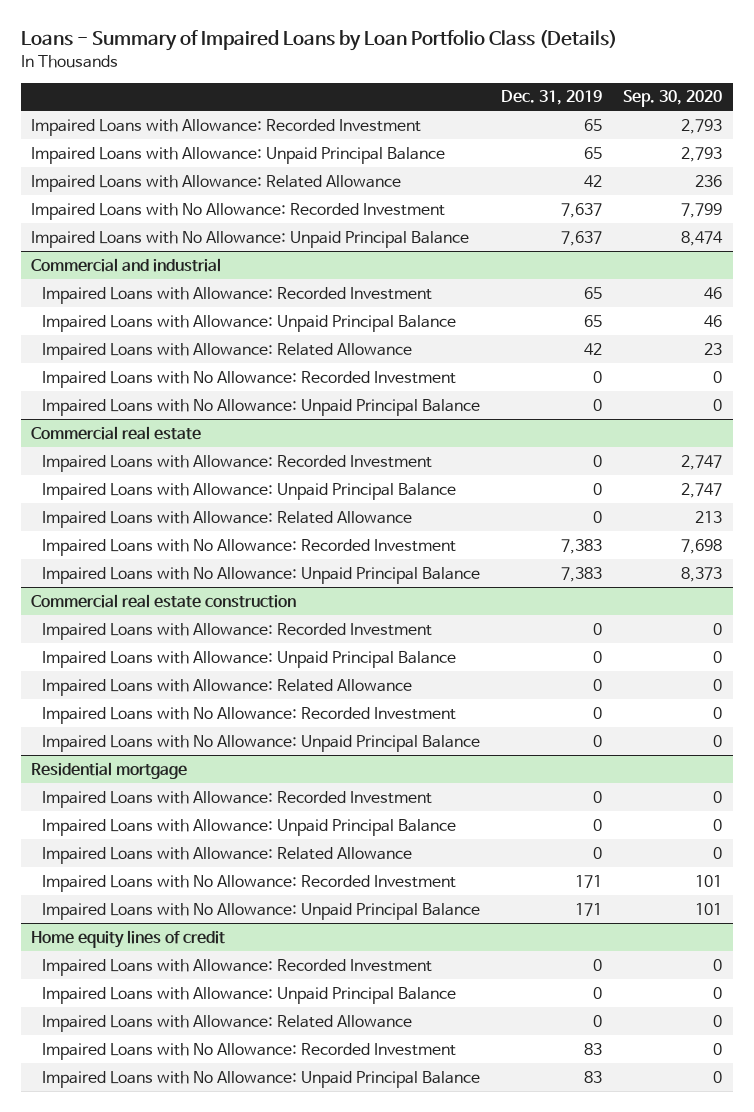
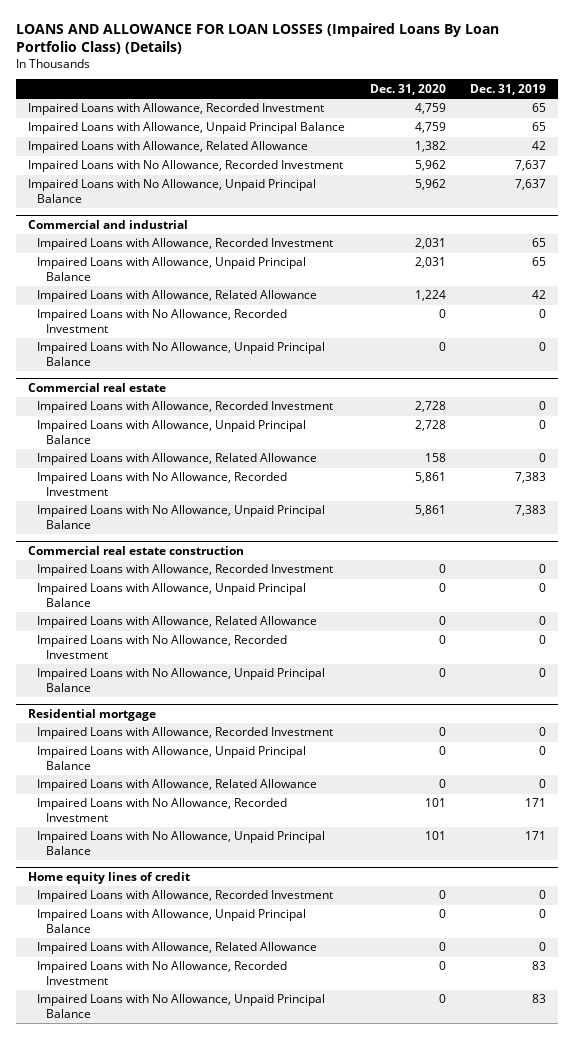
[20,30,617,52] Loans - Summary of Impaired Loans by Loan Portfolio Class (Details) -> [15,22,499,54] LOANS AND ALLOWANCE FOR LOAN LOSSES (Impaired Loans By Loan Portfolio Class) (Details)
[623,90,723,108] Sep. 30, 2020 -> none
none -> [369,83,446,95] Dec. 31, 2020
[31,118,422,136] Impaired Loans with Allowance: Recorded Investment -> [27,103,324,116] Impaired Loans with Allowance, Recorded Investment
[31,146,446,164] Impaired Loans with Allowance: Unpaid Principal Balance -> [27,122,345,135] Impaired Loans with Allowance, Unpaid Principal Balance
[31,174,402,192] Impaired Loans with Allowance: Related Allowance -> [27,141,308,154] Impaired Loans with Allowance, Related Allowance
[31,202,446,220] Impaired Loans with No Allowance: Recorded Investment -> [27,160,343,173] Impaired Loans with No Allowance, Recorded Investment
[31,230,470,248] Impaired Loans with No Allowance: Unpaid Principal Balance -> [27,179,316,204] Impaired Loans with No Allowance, Unpaid Principal Balance
[42,286,433,304] Impaired Loans with Allowance: Recorded Investment -> [36,238,333,251] Impaired Loans with Allowance, Recorded Investment
[42,314,457,332] Impaired Loans with Allowance: Unpaid Principal Balance -> [36,257,306,282] Impaired Loans with Allowance, Unpaid Principal Balance
[42,342,413,360] Impaired Loans with Allowance: Related Allowance -> [36,290,317,303] Impaired Loans with Allowance, Related Allowance
[42,370,457,388] Impaired Loans with No Allowance: Recorded Investment -> [36,309,287,334] Impaired Loans with No Allowance, Recorded Investment
[42,398,481,416] Impaired Loans with No Allowance: Unpaid Principal Balance -> [36,342,325,367] Impaired Loans with No Allowance, Unpaid Principal Balance
[42,454,433,472] Impaired Loans with Allowance: Recorded Investment -> [36,401,333,414] Impaired Loans with Allowance, Recorded Investment
[42,482,457,500] Impaired Loans with Allowance: Unpaid Principal Balance -> [36,420,306,445] Impaired Loans with Allowance, Unpaid Principal Balance
[42,510,413,528] Impaired Loans with Allowance: Related Allowance -> [36,453,317,466] Impaired Loans with Allowance, Related Allowance
[42,538,457,556] Impaired Loans with No Allowance: Recorded Investment -> [36,472,287,497] Impaired Loans with No Allowance, Recorded Investment
[42,566,481,584] Impaired Loans with No Allowance: Unpaid Principal Balance -> [36,505,325,530] Impaired Loans with No Allowance, Unpaid Principal Balance
[42,622,433,640] Impaired Loans with Allowance: Recorded Investment -> [36,564,333,577] Impaired Loans with Allowance, Recorded Investment
[42,650,457,668] Impaired Loans with Allowance: Unpaid Principal Balance -> [36,583,306,608] Impaired Loans with Allowance, Unpaid Principal Balance
[42,678,413,696] Impaired Loans with Allowance: Related Allowance -> [36,616,317,629] Impaired Loans with Allowance, Related Allowance
[42,706,457,724] Impaired Loans with No Allowance: Recorded Investment -> [36,635,287,660] Impaired Loans with No Allowance, Recorded Investment
[42,734,481,752] Impaired Loans with No Allowance: Unpaid Principal Balance -> [36,668,325,693] Impaired Loans with No Allowance, Unpaid Principal Balance
[42,790,433,808] Impaired Loans with Allowance: Recorded Investment -> [36,727,333,740] Impaired Loans with Allowance, Recorded Investment
[42,818,457,836] Impaired Loans with Allowance: Unpaid Principal Balance -> [36,746,306,771] Impaired Loans with Allowance, Unpaid Principal Balance
[42,846,413,864] Impaired Loans with Allowance: Related Allowance -> [36,779,317,792] Impaired Loans with Allowance, Related Allowance
[42,874,457,892] Impaired Loans with No Allowance: Recorded Investment -> [36,798,287,823] Impaired Loans with No Allowance, Recorded Investment
[42,902,481,920] Impaired Loans with No Allowance: Unpaid Principal Balance -> [36,831,325,856] Impaired Loans with No Allowance, Unpaid Principal Balance
[42,958,433,976] Impaired Loans with Allowance: Recorded Investment -> [36,890,333,903] Impaired Loans with Allowance, Recorded Investment
[42,986,457,1004] Impaired Loans with Allowance: Unpaid Principal Balance -> [36,909,306,934] Impaired Loans with Allowance, Unpaid Principal Balance
[42,1014,413,1032] Impaired Loans with Allowance: Related Allowance -> [36,942,317,955] Impaired Loans with Allowance, Related Allowance
[42,1042,457,1060] Impaired Loans with No Allowance: Recorded Investment -> [36,961,287,986] Impaired Loans with No Allowance, Recorded Investment
[42,1070,481,1088] Impaired Loans with No Allowance: Unpaid Principal Balance -> [36,994,325,1019] Impaired Loans with No Allowance, Unpaid Principal Balance

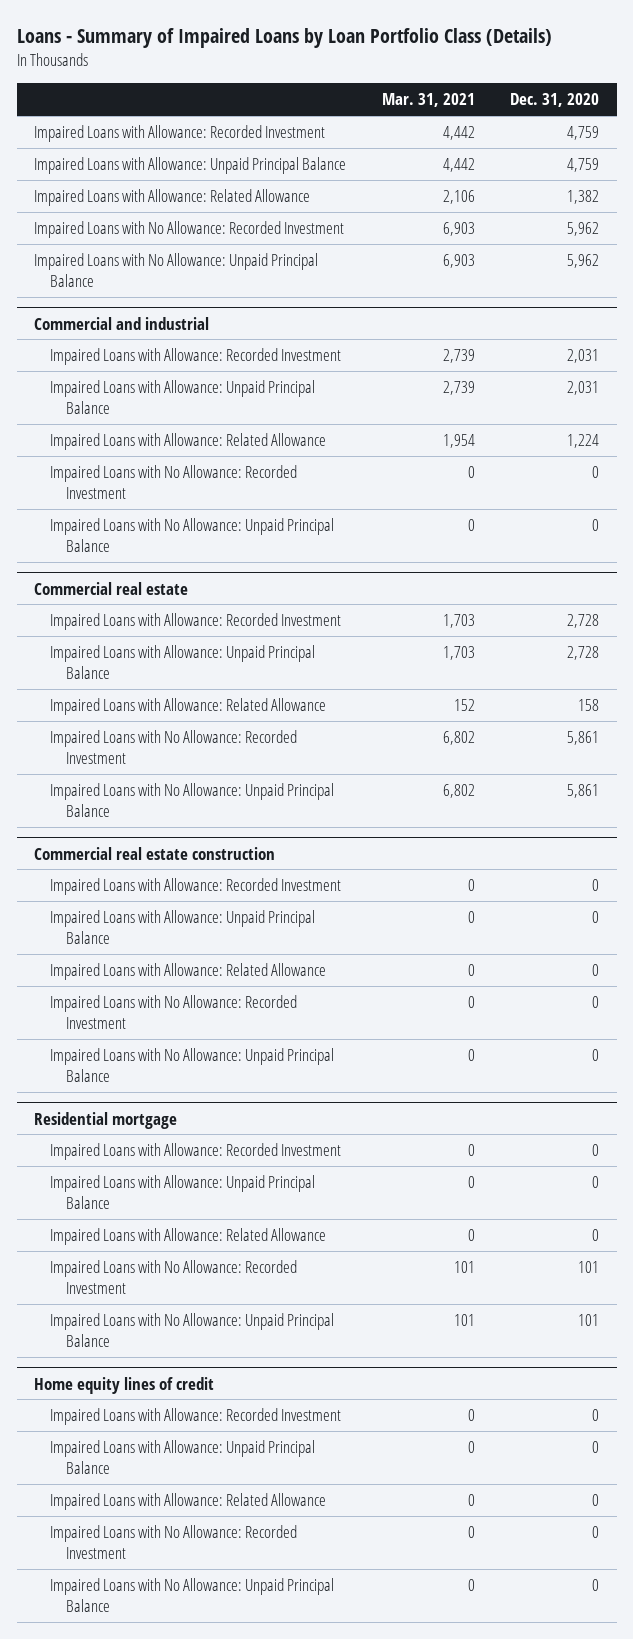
[15,22,499,54] LOANS AND ALLOWANCE FOR LOAN LOSSES (Impaired Loans By Loan Portfolio Class) (Details) -> [16,28,552,49] Loans - Summary of Impaired Loans by Loan Portfolio Class (Details)
[470,83,547,95] Dec. 31, 2019 -> none
none -> [381,93,475,108] Mar. 31, 2021
[27,103,324,116] Impaired Loans with Allowance, Recorded Investment -> [34,124,326,142] Impaired Loans with Allowance: Recorded Investment
[27,122,345,135] Impaired Loans with Allowance, Unpaid Principal Balance -> [34,156,347,174] Impaired Loans with Allowance: Unpaid Principal Balance
[27,141,308,154] Impaired Loans with Allowance, Related Allowance -> [34,188,311,206] Impaired Loans with Allowance: Related Allowance
[27,160,343,173] Impaired Loans with No Allowance, Recorded Investment -> [34,220,345,238] Impaired Loans with No Allowance: Recorded Investment
[27,179,316,204] Impaired Loans with No Allowance, Unpaid Principal Balance -> [34,252,319,288] Impaired Loans with No Allowance: Unpaid Principal Balance
[36,238,333,251] Impaired Loans with Allowance, Recorded Investment -> [50,347,342,365] Impaired Loans with Allowance: Recorded Investment
[36,257,306,282] Impaired Loans with Allowance, Unpaid Principal Balance -> [50,379,316,415] Impaired Loans with Allowance: Unpaid Principal Balance
[36,290,317,303] Impaired Loans with Allowance, Related Allowance -> [50,432,327,450] Impaired Loans with Allowance: Related Allowance
[36,309,287,334] Impaired Loans with No Allowance, Recorded Investment -> [50,464,298,500] Impaired Loans with No Allowance: Recorded Investment
[36,342,325,367] Impaired Loans with No Allowance, Unpaid Principal Balance -> [50,517,335,553] Impaired Loans with No Allowance: Unpaid Principal Balance
[36,401,333,414] Impaired Loans with Allowance, Recorded Investment -> [50,612,342,630] Impaired Loans with Allowance: Recorded Investment
[36,420,306,445] Impaired Loans with Allowance, Unpaid Principal Balance -> [50,644,316,680] Impaired Loans with Allowance: Unpaid Principal Balance
[36,453,317,466] Impaired Loans with Allowance, Related Allowance -> [50,697,327,715] Impaired Loans with Allowance: Related Allowance
[36,472,287,497] Impaired Loans with No Allowance, Recorded Investment -> [50,729,298,765] Impaired Loans with No Allowance: Recorded Investment
[36,505,325,530] Impaired Loans with No Allowance, Unpaid Principal Balance -> [50,782,335,818] Impaired Loans with No Allowance: Unpaid Principal Balance
[36,564,333,577] Impaired Loans with Allowance, Recorded Investment -> [50,877,342,895] Impaired Loans with Allowance: Recorded Investment
[36,583,306,608] Impaired Loans with Allowance, Unpaid Principal Balance -> [50,909,316,945] Impaired Loans with Allowance: Unpaid Principal Balance
[36,616,317,629] Impaired Loans with Allowance, Related Allowance -> [50,962,327,980] Impaired Loans with Allowance: Related Allowance
[36,635,287,660] Impaired Loans with No Allowance, Recorded Investment -> [50,994,298,1030] Impaired Loans with No Allowance: Recorded Investment
[36,668,325,693] Impaired Loans with No Allowance, Unpaid Principal Balance -> [50,1047,335,1083] Impaired Loans with No Allowance: Unpaid Principal Balance
[36,727,333,740] Impaired Loans with Allowance, Recorded Investment -> [50,1142,342,1160] Impaired Loans with Allowance: Recorded Investment
[36,746,306,771] Impaired Loans with Allowance, Unpaid Principal Balance -> [50,1174,316,1210] Impaired Loans with Allowance: Unpaid Principal Balance
[36,779,317,792] Impaired Loans with Allowance, Related Allowance -> [50,1227,327,1245] Impaired Loans with Allowance: Related Allowance
[36,798,287,823] Impaired Loans with No Allowance, Recorded Investment -> [50,1259,298,1295] Impaired Loans with No Allowance: Recorded Investment
[36,831,325,856] Impaired Loans with No Allowance, Unpaid Principal Balance -> [50,1312,335,1348] Impaired Loans with No Allowance: Unpaid Principal Balance
[36,890,333,903] Impaired Loans with Allowance, Recorded Investment -> [50,1407,342,1425] Impaired Loans with Allowance: Recorded Investment
[36,909,306,934] Impaired Loans with Allowance, Unpaid Principal Balance -> [50,1439,316,1475] Impaired Loans with Allowance: Unpaid Principal Balance
[36,942,317,955] Impaired Loans with Allowance, Related Allowance -> [50,1492,327,1510] Impaired Loans with Allowance: Related Allowance
[36,961,287,986] Impaired Loans with No Allowance, Recorded Investment -> [50,1524,298,1560] Impaired Loans with No Allowance: Recorded Investment
[36,994,325,1019] Impaired Loans with No Allowance, Unpaid Principal Balance -> [50,1577,335,1613] Impaired Loans with No Allowance: Unpaid Principal Balance

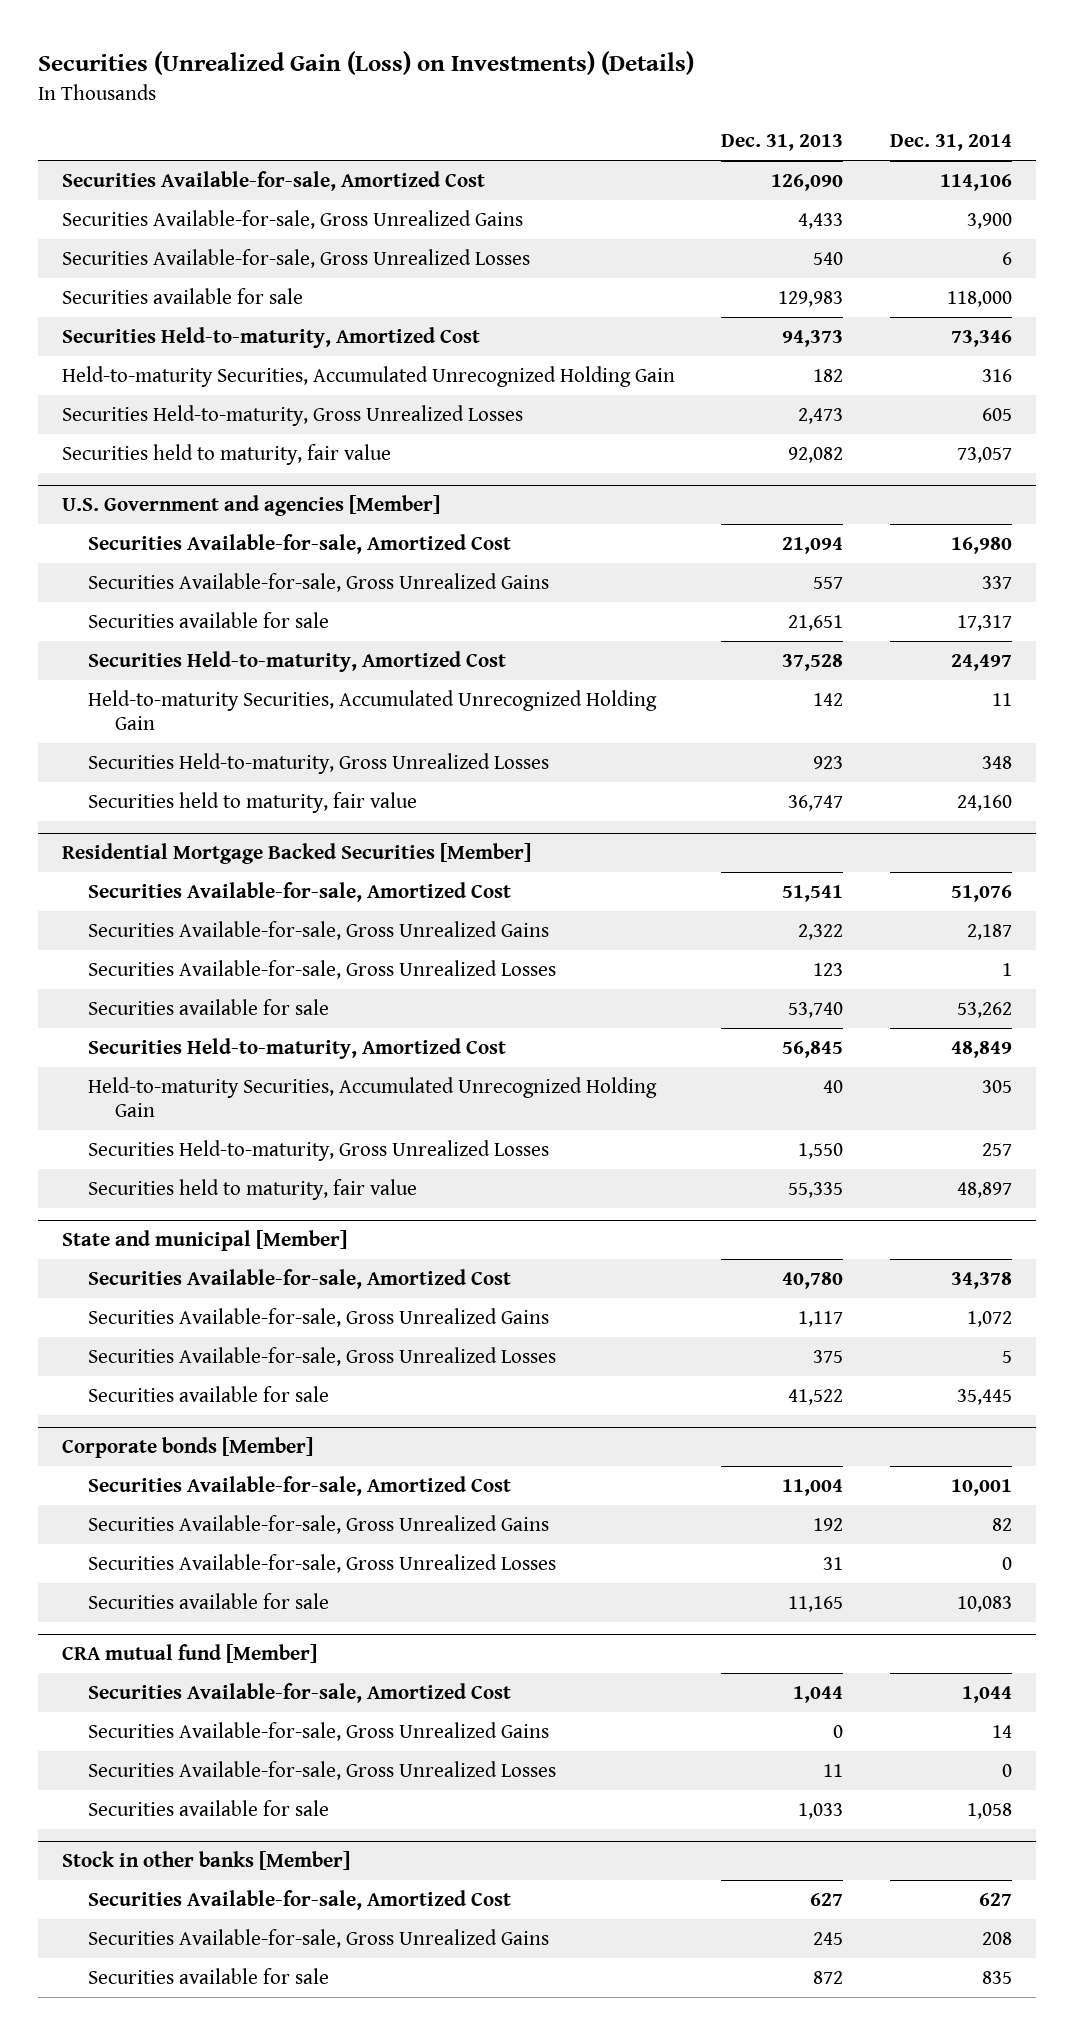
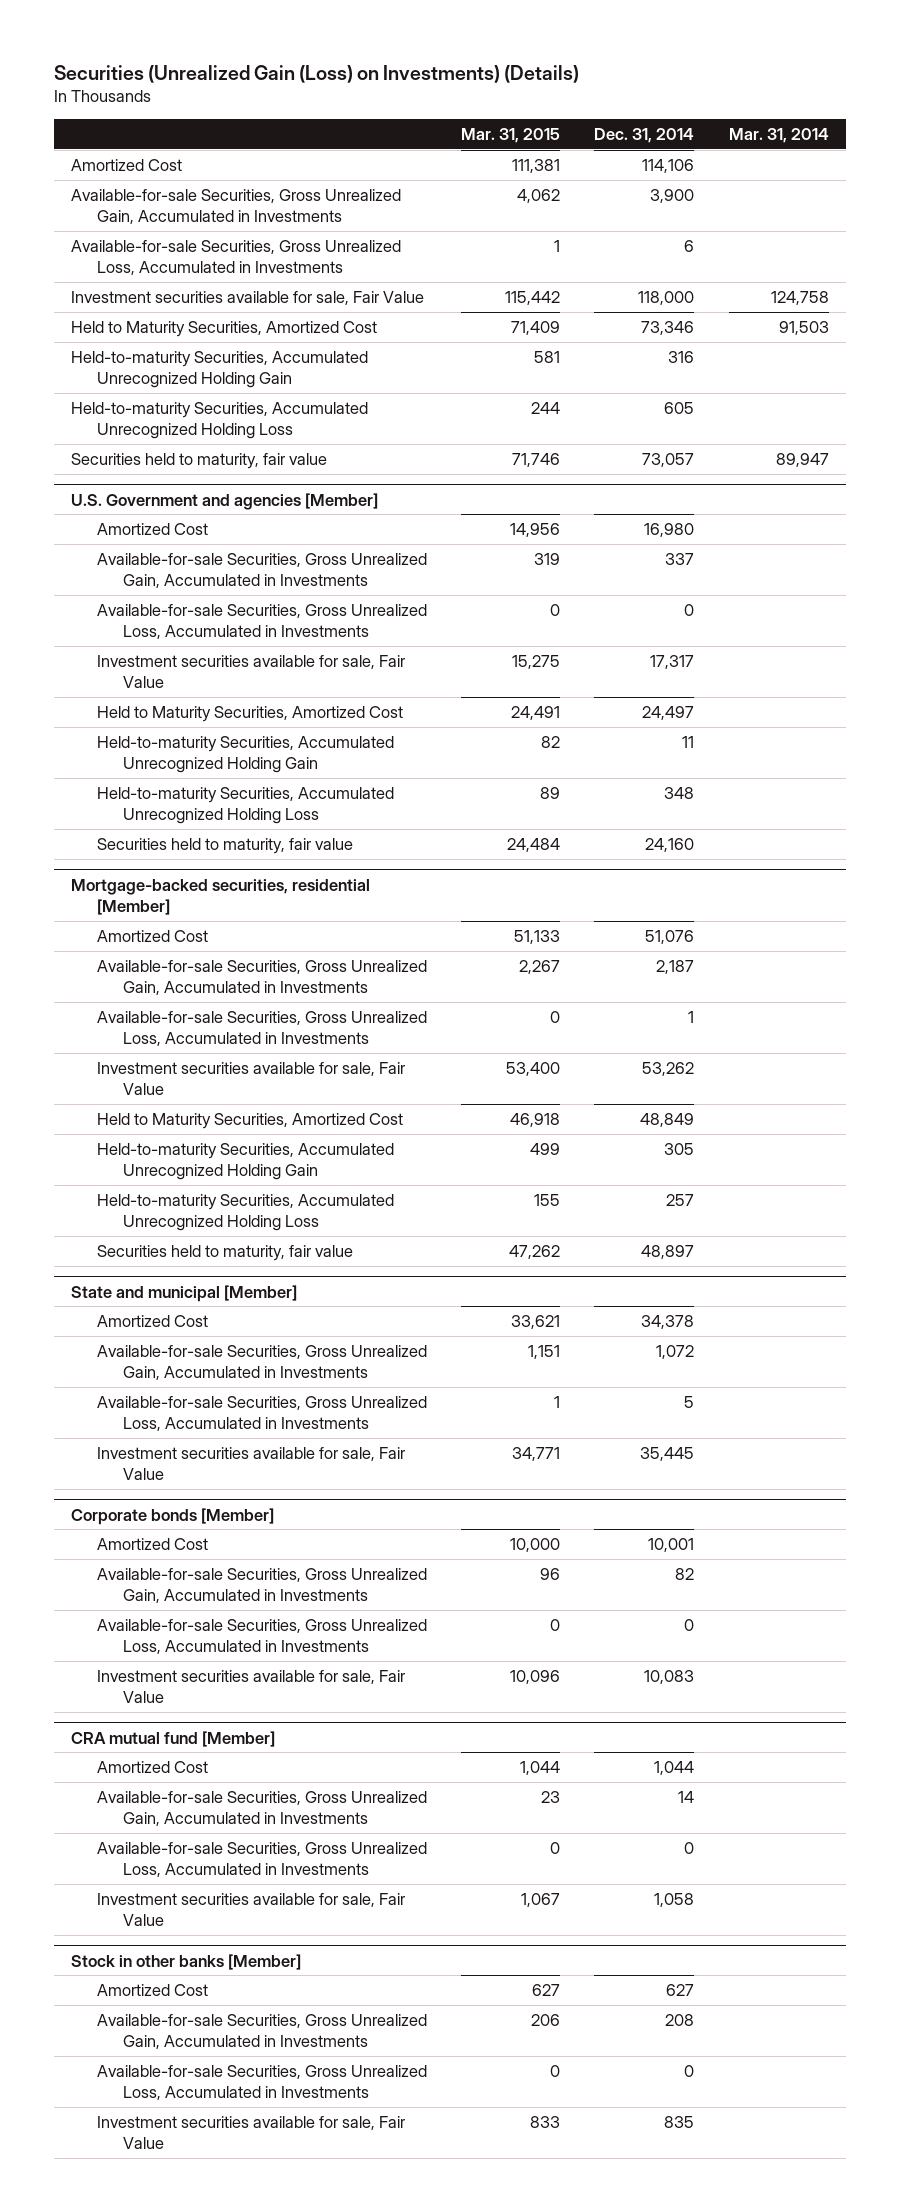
[721,134,844,152] Dec. 31, 2013 -> none
none -> [461,128,561,144] Mar. 31, 2015
none -> [728,128,829,144] Mar. 31, 2014
[61,171,485,192] Securities Available-for-sale, Amortized Cost -> [70,158,182,171] Amortized Cost
[61,210,523,230] Securities Available-for-sale, Gross Unrealized Gains -> [70,188,401,225] Available-for-sale Securities, Gross Unrealized Gain, Accumulated in Investments
[61,249,530,269] Securities Available-for-sale, Gross Unrealized Losses -> [70,239,401,276] Available-for-sale Securities, Gross Unrealized Loss, Accumulated in Investments
[61,288,303,305] Securities available for sale -> [70,290,424,305] Investment securities available for sale, Fair Value
[61,327,480,349] Securities Held-to-maturity, Amortized Cost -> [70,320,377,337] Held to Maturity Securities, Amortized Cost
[61,405,523,427] Securities Held-to-maturity, Gross Unrealized Losses -> [70,401,368,440] Held-to-maturity Securities, Accumulated Unrecognized Holding Loss
[88,534,512,555] Securities Available-for-sale, Amortized Cost -> [96,522,208,535] Amortized Cost
[88,573,550,593] Securities Available-for-sale, Gross Unrealized Gains -> [96,552,427,589] Available-for-sale Securities, Gross Unrealized Gain, Accumulated in Investments
none -> [96,603,427,640] Available-for-sale Securities, Gross Unrealized Loss, Accumulated in Investments
[88,612,330,629] Securities available for sale -> [96,654,405,689] Investment securities available for sale, Fair Value
[88,651,507,673] Securities Held-to-maturity, Amortized Cost -> [96,705,403,722] Held to Maturity Securities, Amortized Cost
[88,753,550,775] Securities Held-to-maturity, Gross Unrealized Losses -> [96,786,394,825] Held-to-maturity Securities, Accumulated Unrecognized Holding Loss
[61,843,531,865] Residential Mortgage Backed Securities [Member] -> [70,878,370,916] Mortgage-backed securities, residential [Member]
[88,882,512,903] Securities Available-for-sale, Amortized Cost -> [96,929,208,942] Amortized Cost
[88,921,550,941] Securities Available-for-sale, Gross Unrealized Gains -> [96,959,427,996] Available-for-sale Securities, Gross Unrealized Gain, Accumulated in Investments
[88,960,557,980] Securities Available-for-sale, Gross Unrealized Losses -> [96,1010,427,1047] Available-for-sale Securities, Gross Unrealized Loss, Accumulated in Investments
[88,999,330,1016] Securities available for sale -> [96,1061,405,1096] Investment securities available for sale, Fair Value
[88,1038,507,1060] Securities Held-to-maturity, Amortized Cost -> [96,1112,403,1129] Held to Maturity Securities, Amortized Cost
[88,1140,550,1162] Securities Held-to-maturity, Gross Unrealized Losses -> [96,1193,394,1232] Held-to-maturity Securities, Accumulated Unrecognized Holding Loss
[88,1269,512,1290] Securities Available-for-sale, Amortized Cost -> [96,1314,208,1327] Amortized Cost
[88,1308,550,1328] Securities Available-for-sale, Gross Unrealized Gains -> [96,1344,427,1381] Available-for-sale Securities, Gross Unrealized Gain, Accumulated in Investments
[88,1347,557,1367] Securities Available-for-sale, Gross Unrealized Losses -> [96,1395,427,1432] Available-for-sale Securities, Gross Unrealized Loss, Accumulated in Investments
[88,1386,330,1403] Securities available for sale -> [96,1446,405,1481] Investment securities available for sale, Fair Value
[88,1476,512,1497] Securities Available-for-sale, Amortized Cost -> [96,1537,208,1550] Amortized Cost
[88,1515,550,1535] Securities Available-for-sale, Gross Unrealized Gains -> [96,1567,427,1604] Available-for-sale Securities, Gross Unrealized Gain, Accumulated in Investments
[88,1554,557,1574] Securities Available-for-sale, Gross Unrealized Losses -> [96,1618,427,1655] Available-for-sale Securities, Gross Unrealized Loss, Accumulated in Investments
[88,1593,330,1610] Securities available for sale -> [96,1669,405,1704] Investment securities available for sale, Fair Value
[88,1683,512,1704] Securities Available-for-sale, Amortized Cost -> [96,1760,208,1773] Amortized Cost
[88,1722,550,1742] Securities Available-for-sale, Gross Unrealized Gains -> [96,1790,427,1827] Available-for-sale Securities, Gross Unrealized Gain, Accumulated in Investments
[88,1761,557,1781] Securities Available-for-sale, Gross Unrealized Losses -> [96,1841,427,1878] Available-for-sale Securities, Gross Unrealized Loss, Accumulated in Investments
[88,1800,330,1817] Securities available for sale -> [96,1892,405,1927] Investment securities available for sale, Fair Value
[88,1890,512,1911] Securities Available-for-sale, Amortized Cost -> [96,1983,208,1996] Amortized Cost
[88,1929,550,1949] Securities Available-for-sale, Gross Unrealized Gains -> [96,2013,427,2050] Available-for-sale Securities, Gross Unrealized Gain, Accumulated in Investments
none -> [96,2064,427,2101] Available-for-sale Securities, Gross Unrealized Loss, Accumulated in Investments
[88,1968,330,1985] Securities available for sale -> [96,2115,405,2150] Investment securities available for sale, Fair Value

